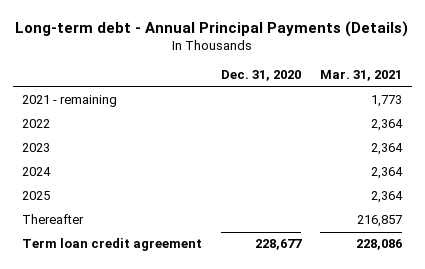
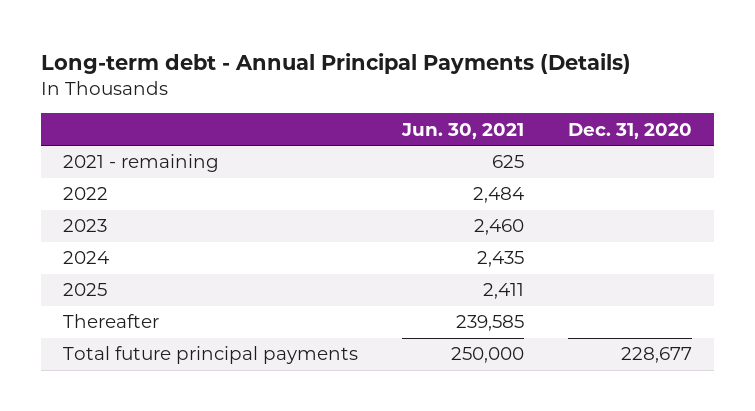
[320,70,403,82] Mar. 31, 2021 -> none
none -> [401,122,525,139] Jun. 30, 2021
[22,238,203,252] Term loan credit agreement -> [63,346,359,365] Total future principal payments

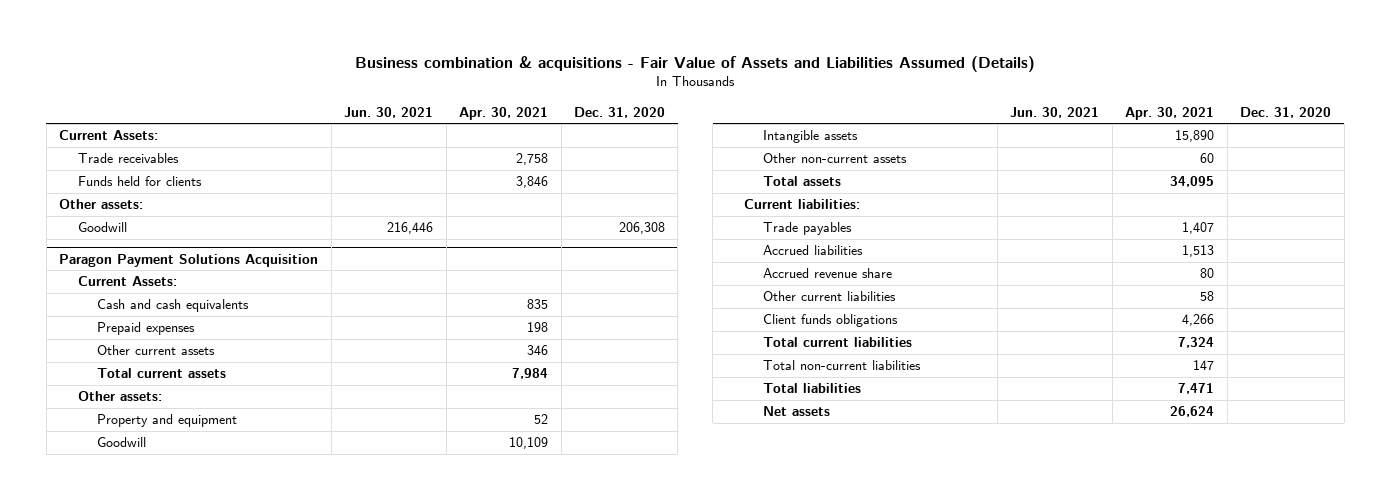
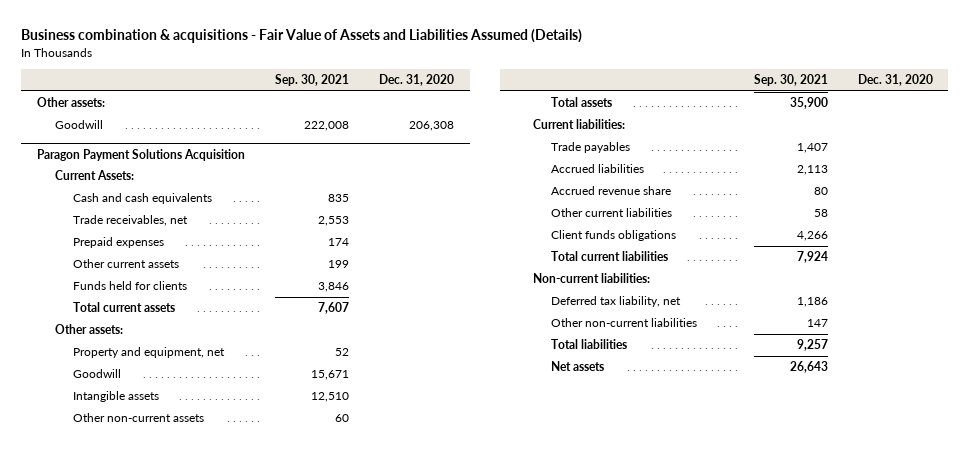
[344,106,434,118] Jun. 30, 2021 -> none
[459,106,549,120] Apr. 30, 2021 -> none
none -> [274,74,349,87] Sep. 30, 2021
[59,130,159,141] Current Assets: -> none
[77,153,179,164] Trade receivables -> none
[77,176,202,187] Funds held for clients -> none
none -> [72,215,188,227] Trade receivables, net
none -> [72,281,187,291] Funds held for clients
[96,414,237,428] Property and equipment -> [72,347,225,359] Property and equipment, net
[763,360,922,371] Total non-current liabilities -> [533,273,651,284] Non-current liabilities:
none -> [551,296,682,308] Deferred tax liability, net
none -> [551,318,698,328] Other non-current liabilities

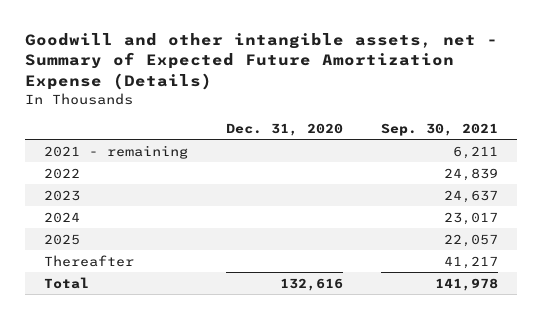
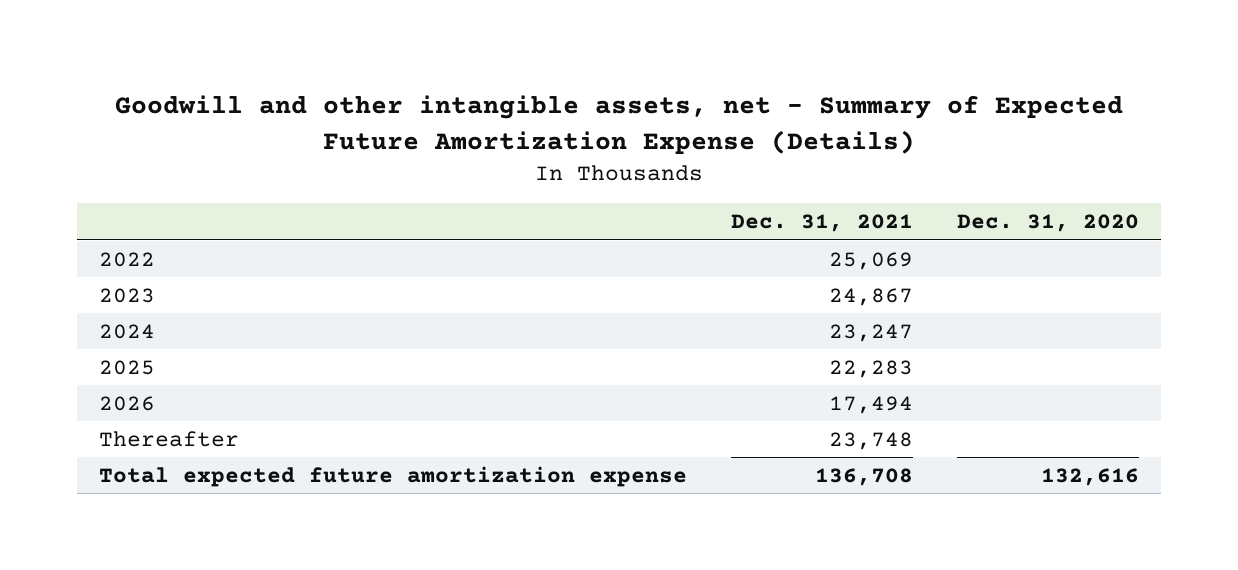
[380,122,498,136] Sep. 30, 2021 -> none
none -> [731,214,914,233] Dec. 31, 2021
[43,144,188,159] 2021 - remaining -> none
none -> [98,395,155,411] 2026
[43,276,89,289] Total -> [98,465,687,487] Total expected future amortization expense

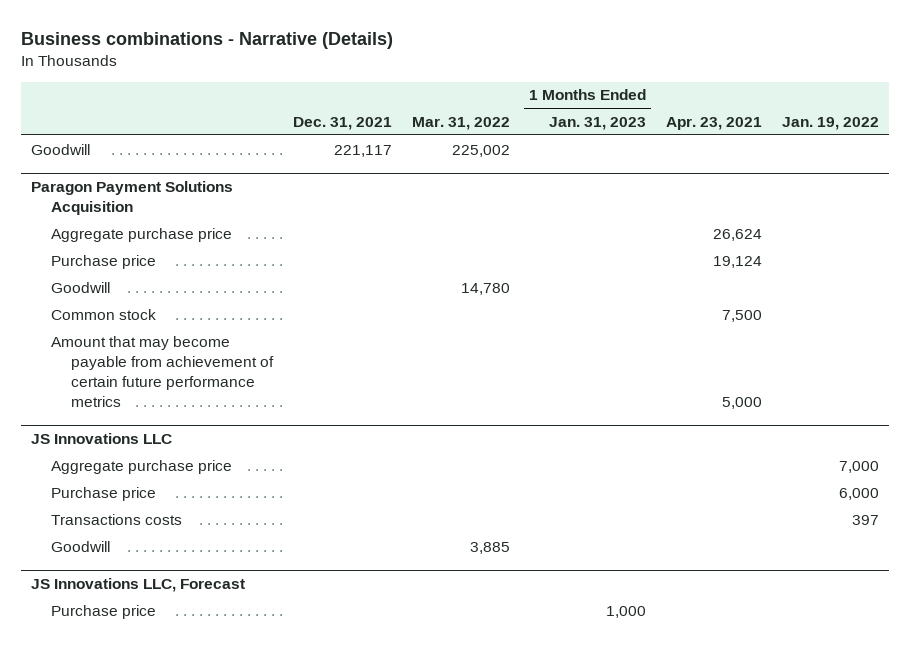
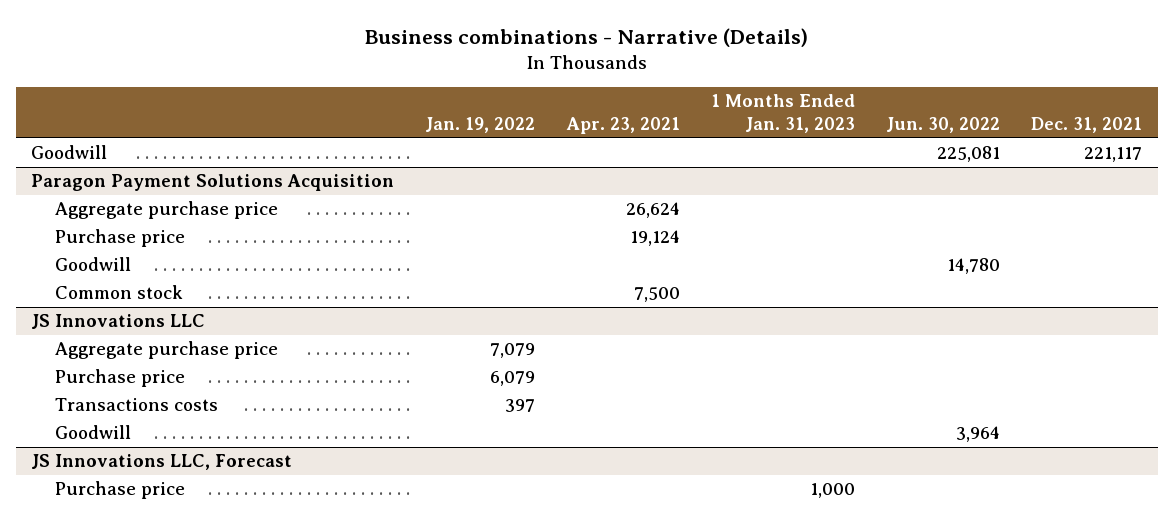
[411,116,510,130] Mar. 31, 2022 -> none
none -> [885,116,1000,133] Jun. 30, 2022
[51,335,275,407] Amount that may become payable from achievement of certain future performance metrics -> none
[838,460,879,473] 7,000 -> [490,343,536,359] 7,079
[838,487,879,500] 6,000 -> [490,371,536,387] 6,079

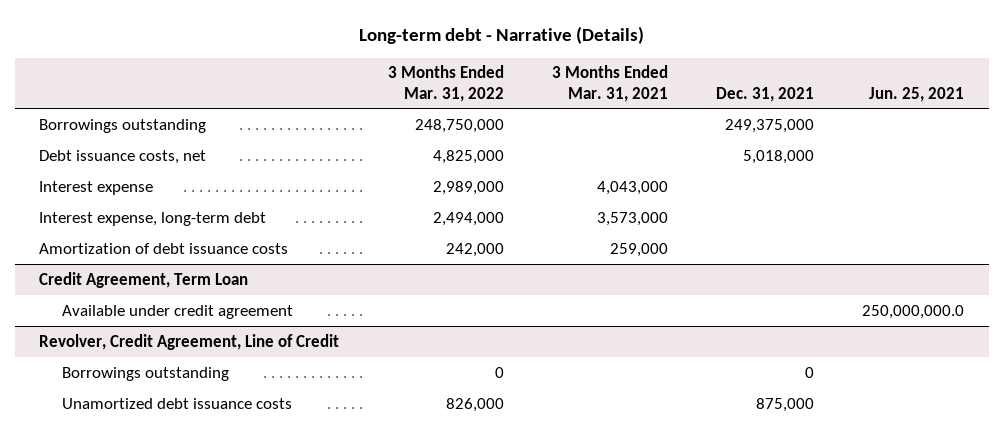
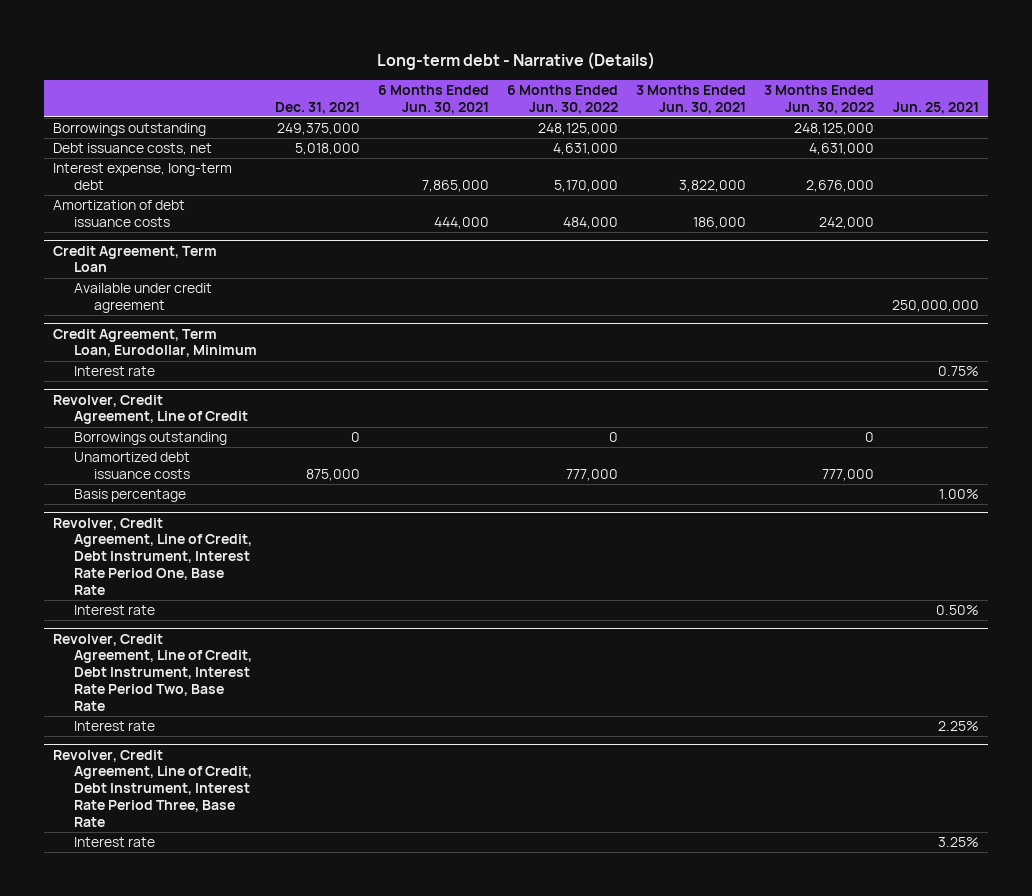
[387,65,504,102] 3 Months Ended Mar. 31, 2022 -> none
[551,65,668,102] 3 Months Ended Mar. 31, 2021 -> none
none -> [377,85,489,114] 6 Months Ended Jun. 30, 2021
none -> [506,85,618,114] 6 Months Ended Jun. 30, 2022
none -> [636,85,747,114] 3 Months Ended Jun. 30, 2021
none -> [764,85,875,114] 3 Months Ended Jun. 30, 2022
[39,180,154,195] Interest expense -> none
[862,304,965,319] 250,000,000.0 -> [892,300,980,313] 250,000,000
none -> [53,328,257,358] Credit Agreement, Term Loan, Eurodollar, Minimum
none -> [73,366,155,377] Interest rate
none -> [73,489,186,503] Basis percentage
none -> [53,517,252,595] Revolver, Credit Agreement, Line of Credit, Debt Instrument, Interest Rate Period One, Base Rate
none -> [73,605,155,616] Interest rate
none -> [53,633,252,711] Revolver, Credit Agreement, Line of Credit, Debt Instrument, Interest Rate Period Two, Base Rate
none -> [73,721,155,732] Interest rate
none -> [53,749,252,827] Revolver, Credit Agreement, Line of Credit, Debt Instrument, Interest Rate Period Three, Base Rate
none -> [73,837,155,848] Interest rate

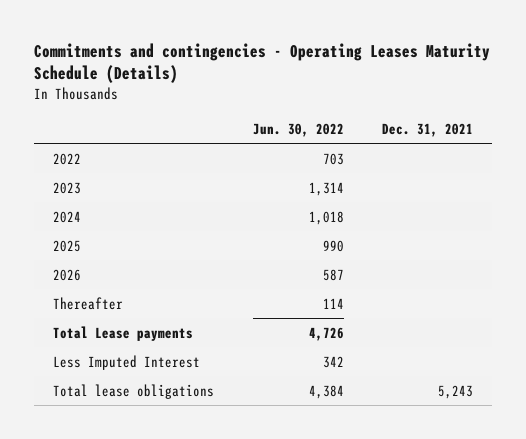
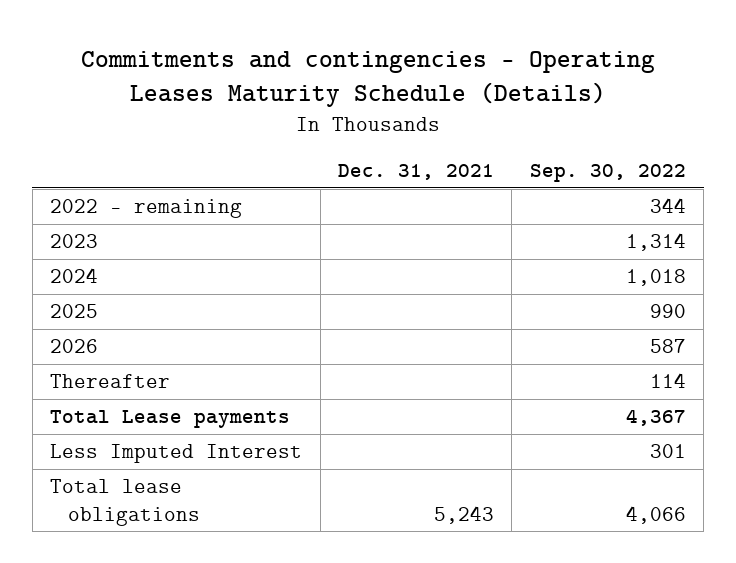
[252,122,344,137] Jun. 30, 2022 -> none
none -> [529,164,686,183] Sep. 30, 2022
[53,152,82,165] 2022 -> [50,199,243,219] 2022 - remaining

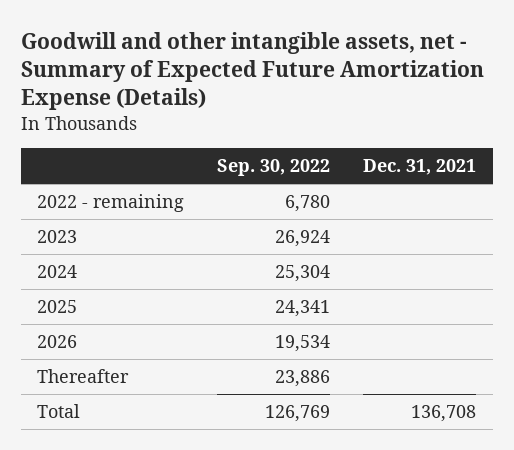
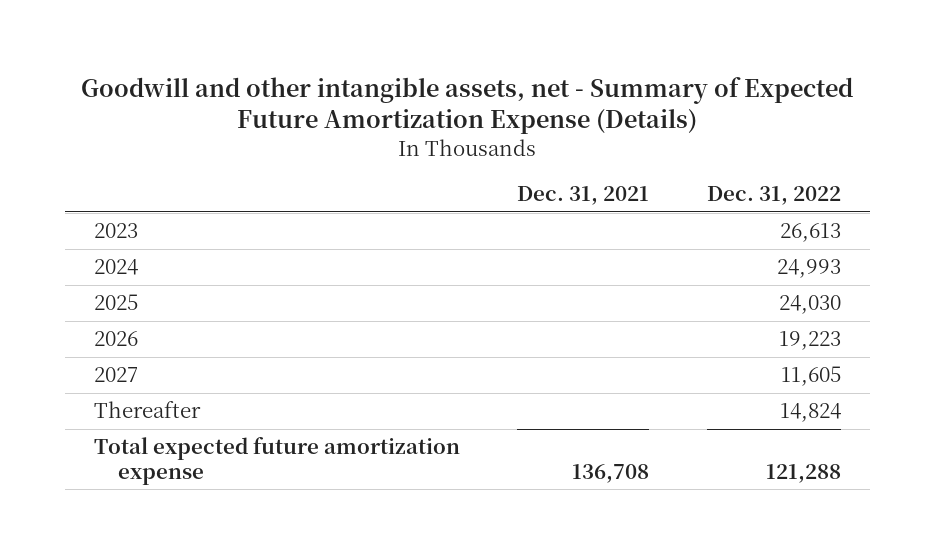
[217,159,331,177] Sep. 30, 2022 -> none
none -> [706,186,841,206] Dec. 31, 2022
[37,194,185,213] 2022 - remaining -> none
none -> [93,367,138,383] 2027
[37,404,81,419] Total -> [93,437,460,485] Total expected future amortization expense

